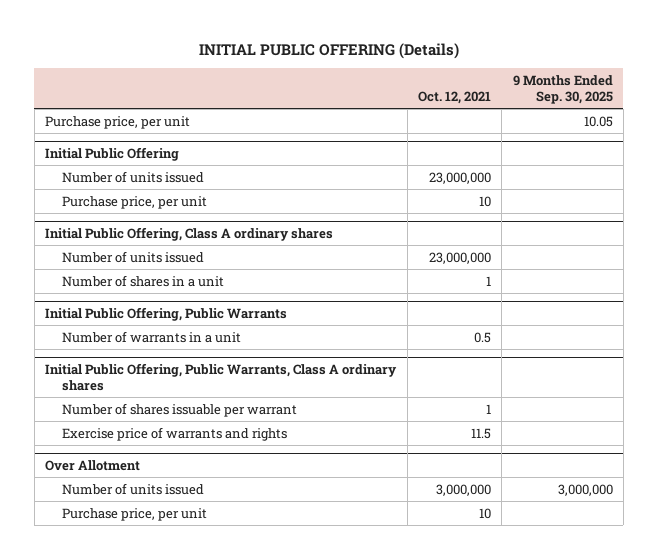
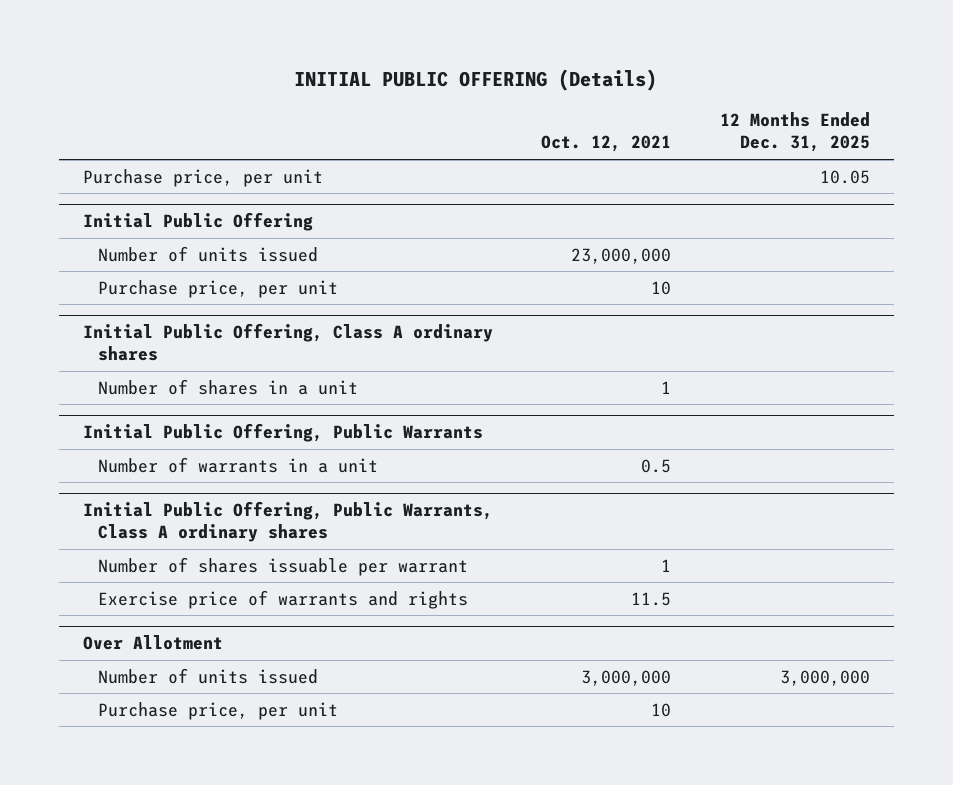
[512,74,613,105] 9 Months Ended Sep. 30, 2025 -> none
none -> [719,112,870,153] 12 Months Ended Dec. 31, 2025
[61,250,204,263] Number of units issued -> none

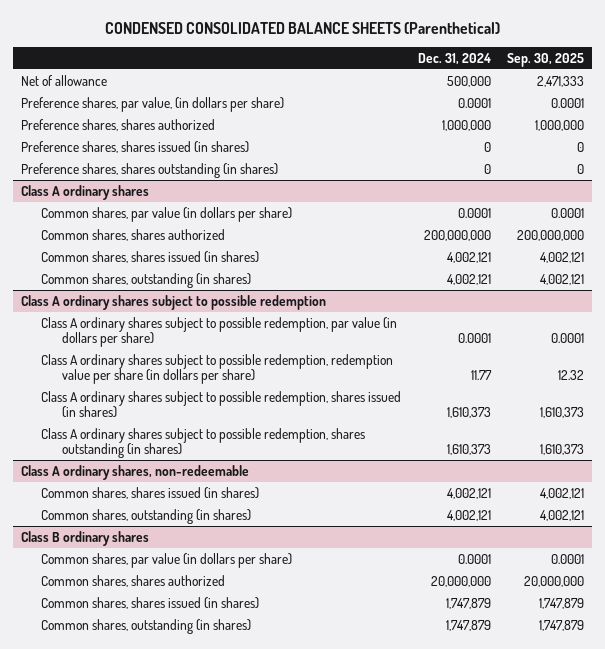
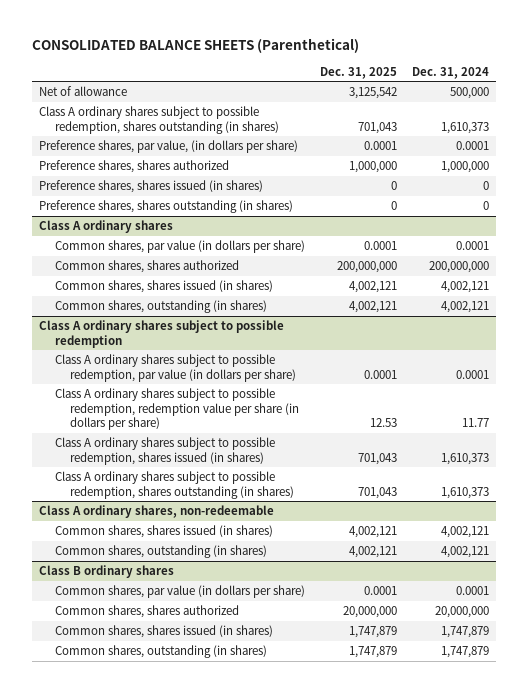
[105,21,501,34] CONDENSED CONSOLIDATED BALANCE SHEETS (Parenthetical) -> [31,37,359,53] CONSOLIDATED BALANCE SHEETS (Parenthetical)
[506,52,584,67] Sep. 30, 2025 -> none
none -> [319,66,397,79] Dec. 31, 2025
none -> [39,106,279,134] Class A ordinary shares subject to possible redemption, shares outstanding (in shares)

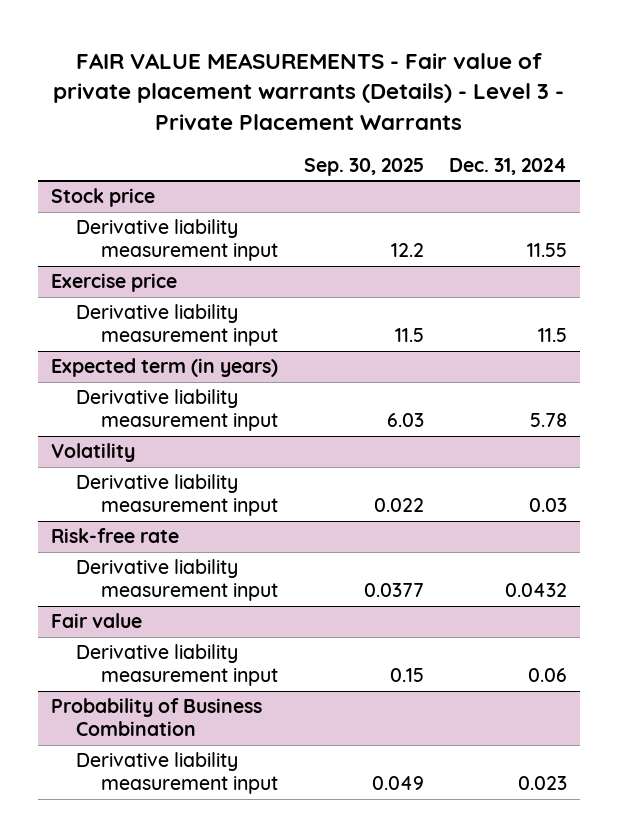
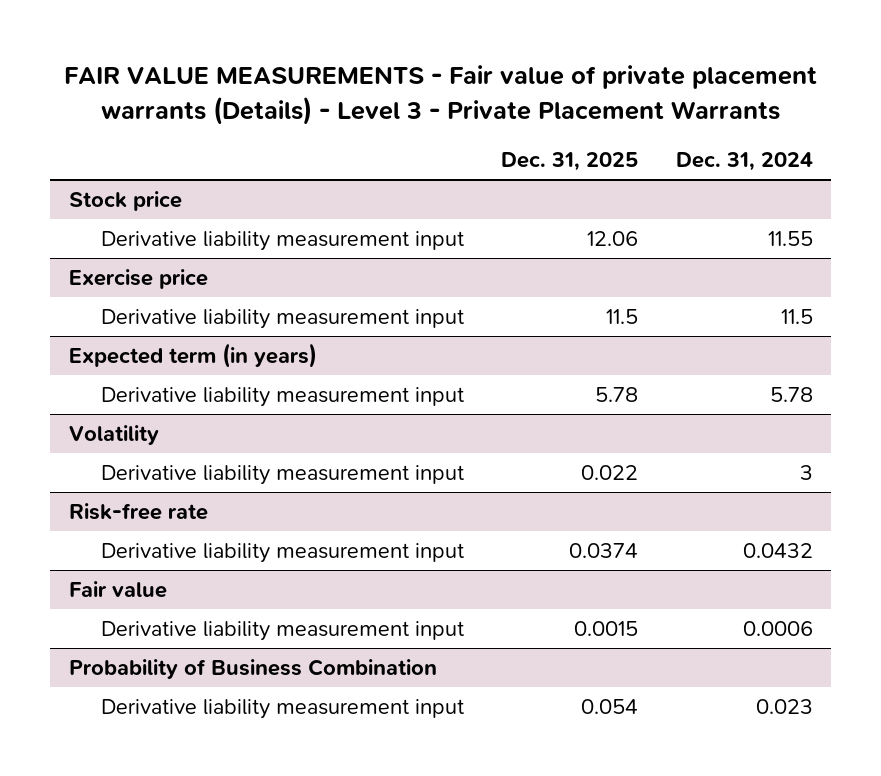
[303,157,424,176] Sep. 30, 2025 -> none
none -> [501,152,639,172] Dec. 31, 2025
[529,498,568,513] 0.03 -> [799,464,813,480] 3
[528,668,568,683] 0.06 -> [742,620,813,636] 0.0006

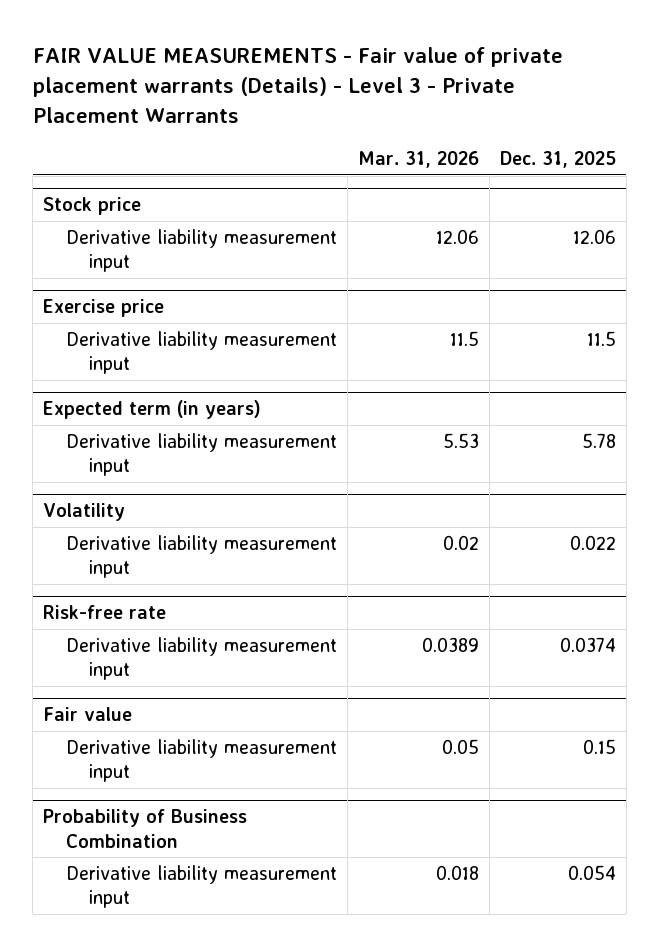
[675,152,813,172] Dec. 31, 2024 -> none
none -> [357,150,479,168] Mar. 31, 2026
[574,620,639,636] 0.0015 -> [582,738,616,754] 0.15

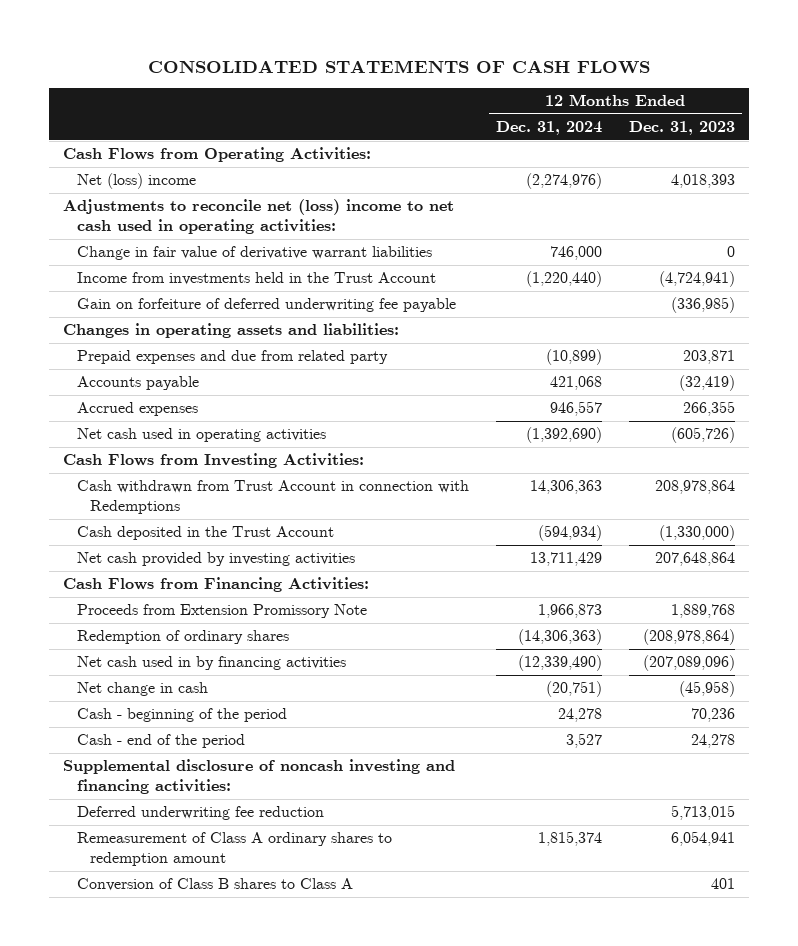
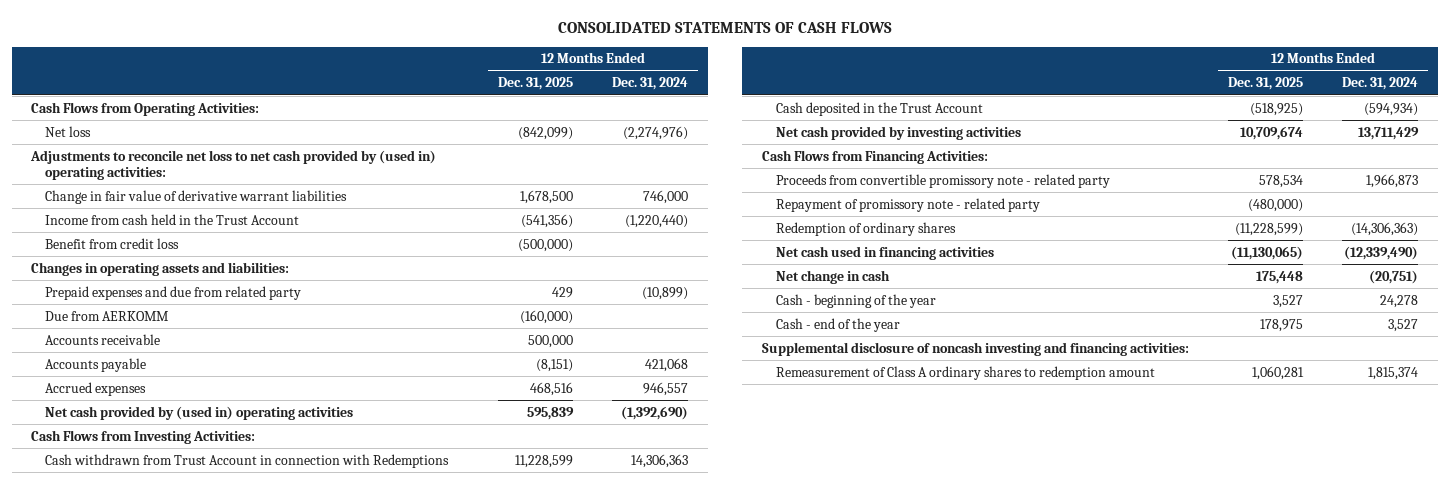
[629,121,736,136] Dec. 31, 2023 -> none
none -> [497,77,573,91] Dec. 31, 2025
[76,173,196,190] Net (loss) income -> [45,125,92,137] Net loss
[62,199,454,235] Adjustments to reconcile net (loss) income to net cash used in operating activities: -> [30,149,437,180] Adjustments to reconcile net loss to net cash provided by (used in) operating activities:
[76,298,456,313] Gain on forfeiture of deferred underwriting fee payable -> none
[76,272,436,286] Income from investments held in the Trust Account -> [45,213,300,225] Income from cash held in the Trust Account
none -> [45,237,180,249] Benefit from credit loss
none -> [45,310,170,321] Due from AERKOMM
none -> [45,333,161,345] Accounts receivable
[76,428,326,443] Net cash used in operating activities -> [45,405,354,420] Net cash provided by (used in) operating activities
[76,604,367,619] Proceeds from Extension Promissory Note -> [775,173,1110,188] Proceeds from convertible promissory note - related party
none -> [775,197,1040,212] Repayment of promissory note - related party
[76,656,346,671] Net cash used in by financing activities -> [775,245,994,260] Net cash used in financing activities
[76,708,287,723] Cash - beginning of the period -> [775,293,936,308] Cash - beginning of the year
[76,734,245,749] Cash - end of the period -> [775,317,900,332] Cash - end of the year
[76,806,324,821] Deferred underwriting fee reduction -> none
[76,878,353,892] Conversion of Class B shares to Class A -> none

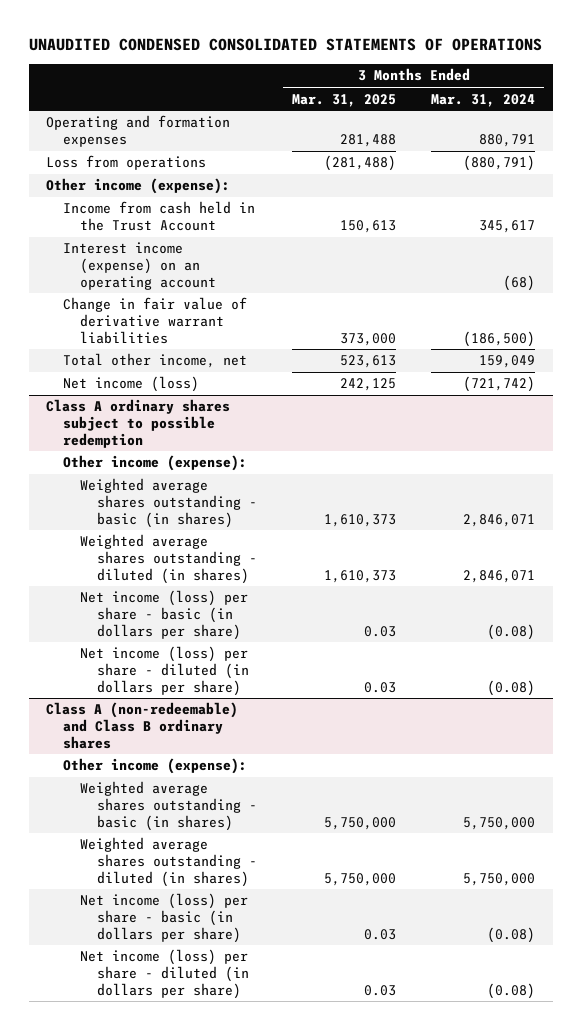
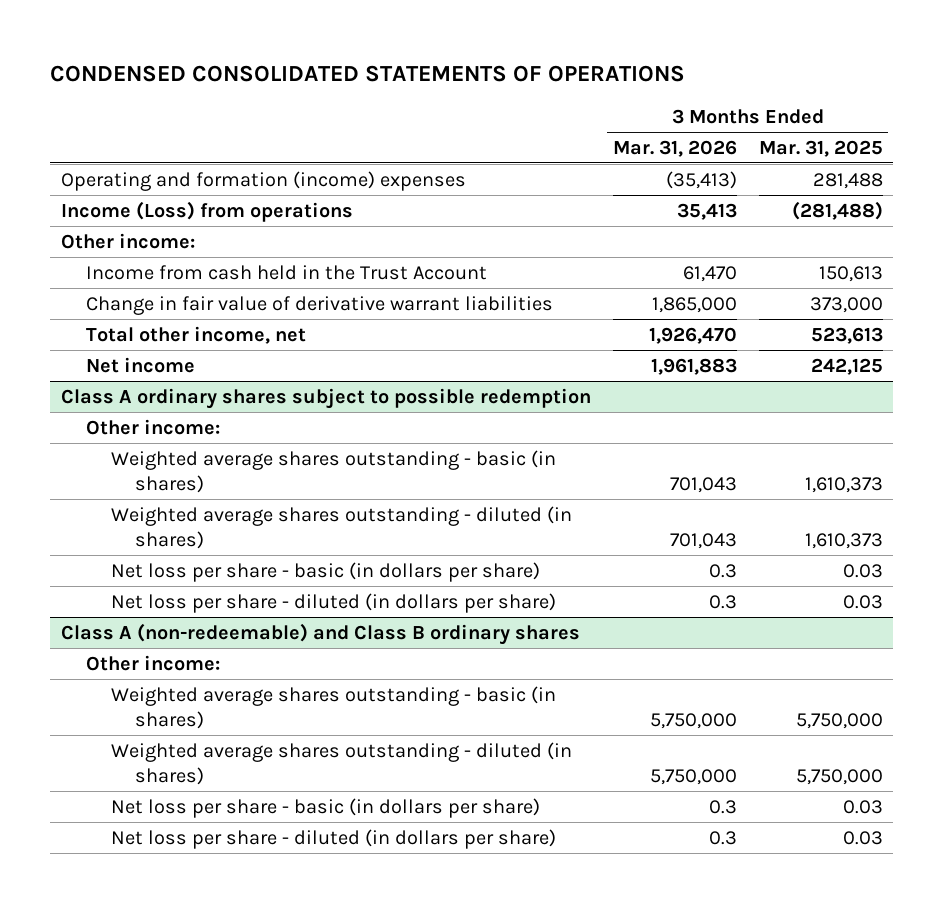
[28,38,542,52] UNAUDITED CONDENSED CONSOLIDATED STATEMENTS OF OPERATIONS -> [50,65,686,83] CONDENSED CONSOLIDATED STATEMENTS OF OPERATIONS
[431,93,536,107] Mar. 31, 2024 -> none
none -> [612,139,737,157] Mar. 31, 2026
[46,115,231,148] Operating and formation expenses -> [60,170,466,191] Operating and formation (income) expenses
[46,155,207,171] Loss from operations -> [60,200,353,222] Income (Loss) from operations
[46,178,231,195] Other income (expense): -> [60,232,195,249] Other income:
[63,242,217,290] Interest income (expense) on an operating account -> none
[63,376,200,393] Net income (loss) -> [85,356,195,373] Net income
[63,455,248,472] Other income (expense): -> [85,418,220,435] Other income:
[80,590,249,640] Net income (loss) per share - basic (in dollars per share) -> [110,561,540,582] Net loss per share - basic (in dollars per share)
[80,646,250,696] Net income (loss) per share - diluted (in dollars per share) -> [110,592,556,613] Net loss per share - diluted (in dollars per share)
[63,758,248,775] Other income (expense): -> [85,654,220,671] Other income:
[80,893,249,943] Net income (loss) per share - basic (in dollars per share) -> [110,797,540,818] Net loss per share - basic (in dollars per share)
[80,949,250,999] Net income (loss) per share - diluted (in dollars per share) -> [110,828,556,849] Net loss per share - diluted (in dollars per share)

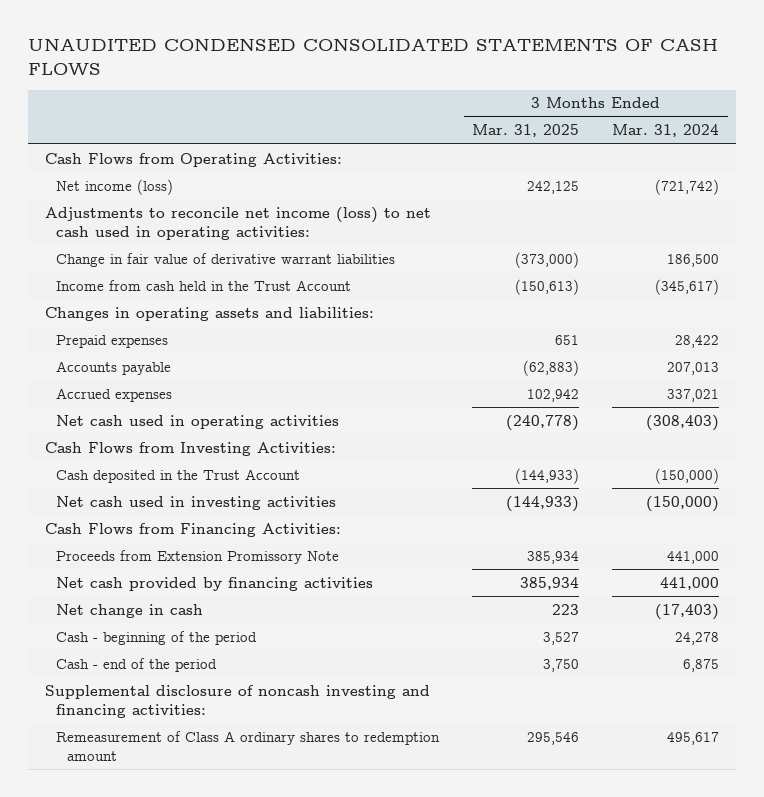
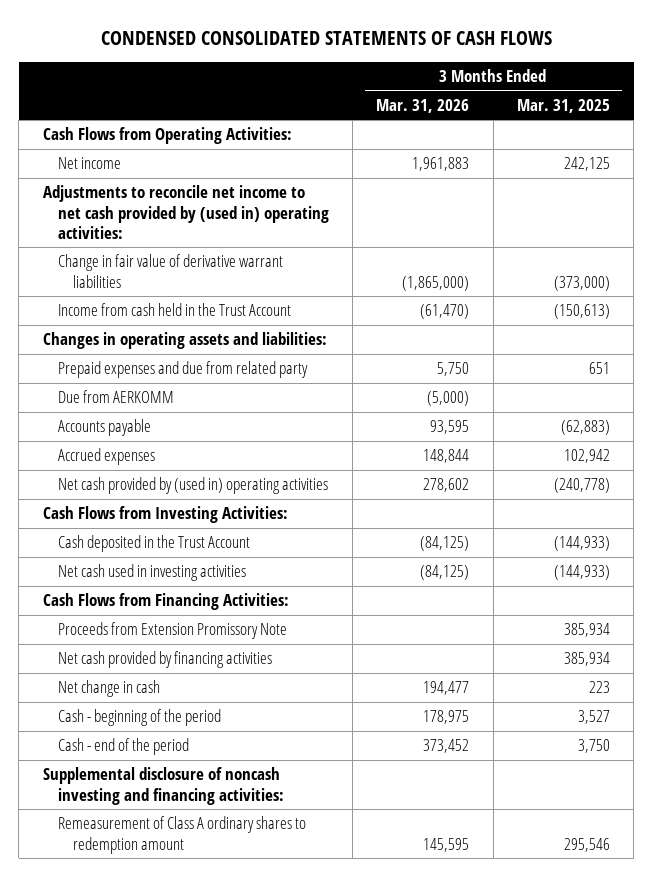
[27,38,718,75] UNAUDITED CONDENSED CONSOLIDATED STATEMENTS OF CASH FLOWS -> [101,31,553,46] CONDENSED CONSOLIDATED STATEMENTS OF CASH FLOWS
[612,124,720,138] Mar. 31, 2024 -> none
none -> [376,98,470,113] Mar. 31, 2026
[55,178,173,195] Net income (loss) -> [57,157,121,170] Net income
[44,206,431,241] Adjustments to reconcile net income (loss) to net cash used in operating activities: -> [42,185,329,239] Adjustments to reconcile net income to net cash provided by (used in) operating activities:
[55,334,168,348] Prepaid expenses -> [57,361,308,379] Prepaid expenses and due from related party
none -> [57,390,174,404] Due from AERKOMM
[55,414,339,429] Net cash used in operating activities -> [57,477,328,495] Net cash provided by (used in) operating activities

